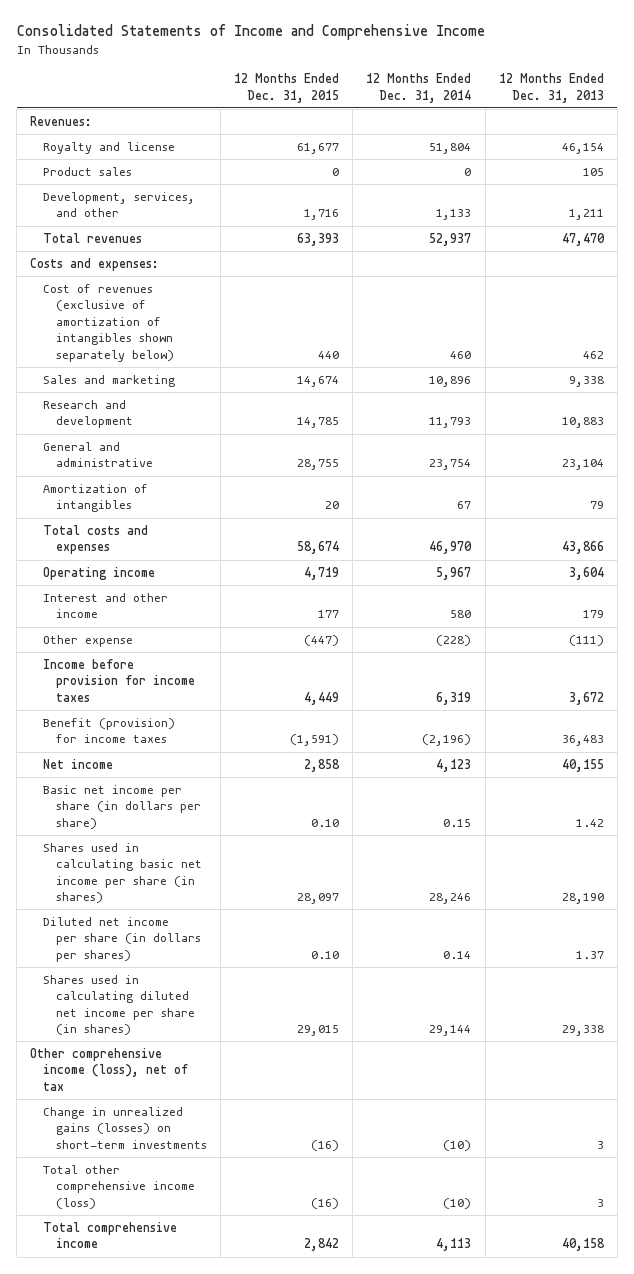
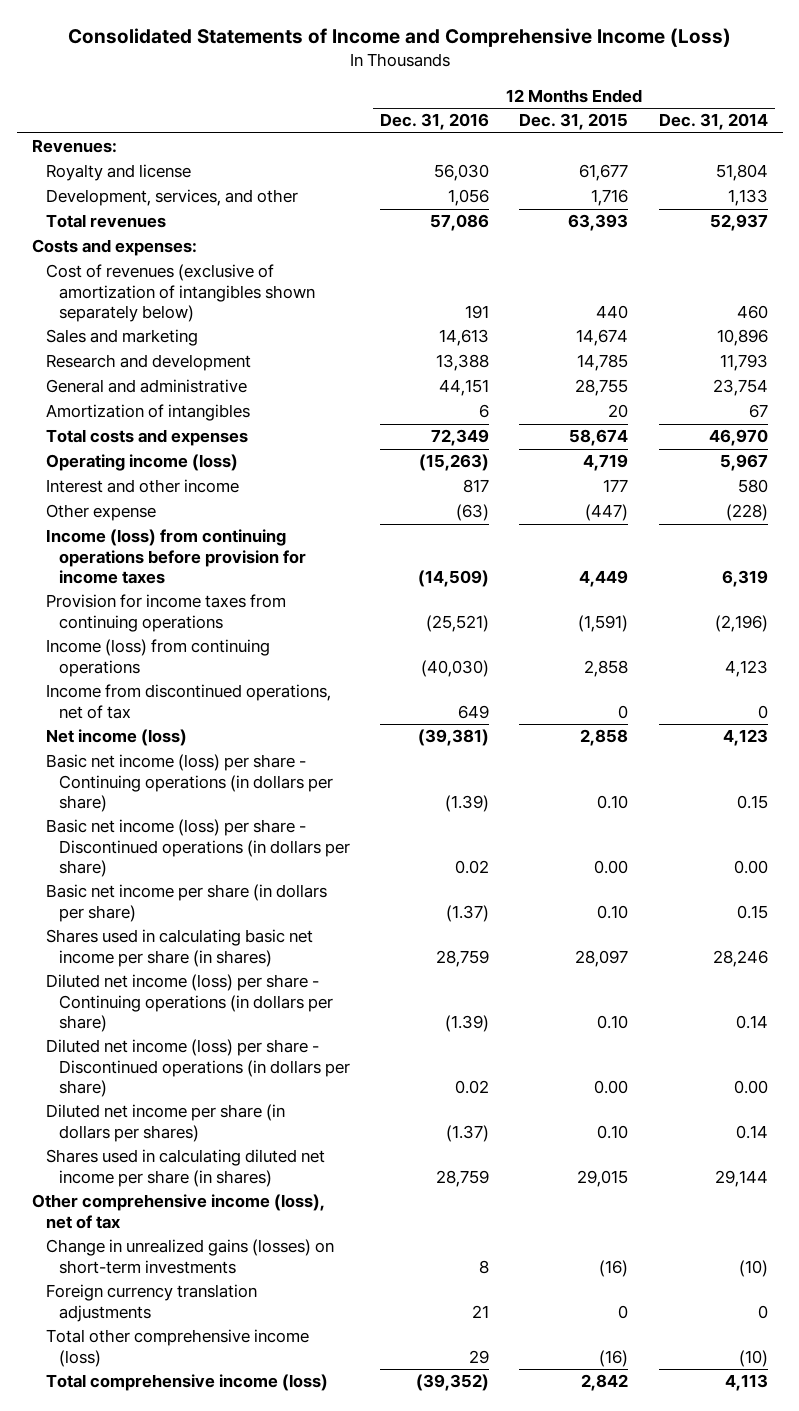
[16,24,485,41] Consolidated Statements of Income and Comprehensive Income -> [67,28,731,48] Consolidated Statements of Income and Comprehensive Income (Loss)
[498,73,604,103] 12 Months Ended Dec. 31, 2013 -> none
none -> [380,113,490,131] Dec. 31, 2016
[42,166,132,176] Product sales -> none
[42,566,155,580] Operating income -> [45,454,238,472] Operating income (loss)
[42,658,195,702] Income before provision for income taxes -> [45,529,307,584] Income (loss) from continuing operations before provision for income taxes
[42,717,175,744] Benefit (provision) for income taxes -> [45,594,286,632] Provision for income taxes from continuing operations
none -> [45,639,270,677] Income (loss) from continuing operations
none -> [45,684,331,719] Income from discontinued operations, net of tax
[42,758,113,769] Net income -> [45,729,187,747] Net income (loss)
none -> [45,754,334,812] Basic net income (loss) per share - Continuing operations (in dollars per share)
none -> [45,819,351,877] Basic net income (loss) per share - Discontinued operations (in dollars per share)
none -> [45,974,334,1032] Diluted net income (loss) per share - Continuing operations (in dollars per share)
none -> [45,1039,351,1097] Diluted net income (loss) per share - Discontinued operations (in dollars per share)
none -> [45,1284,257,1322] Foreign currency translation adjustments
[42,1221,177,1249] Total comprehensive income -> [45,1374,328,1392] Total comprehensive income (loss)

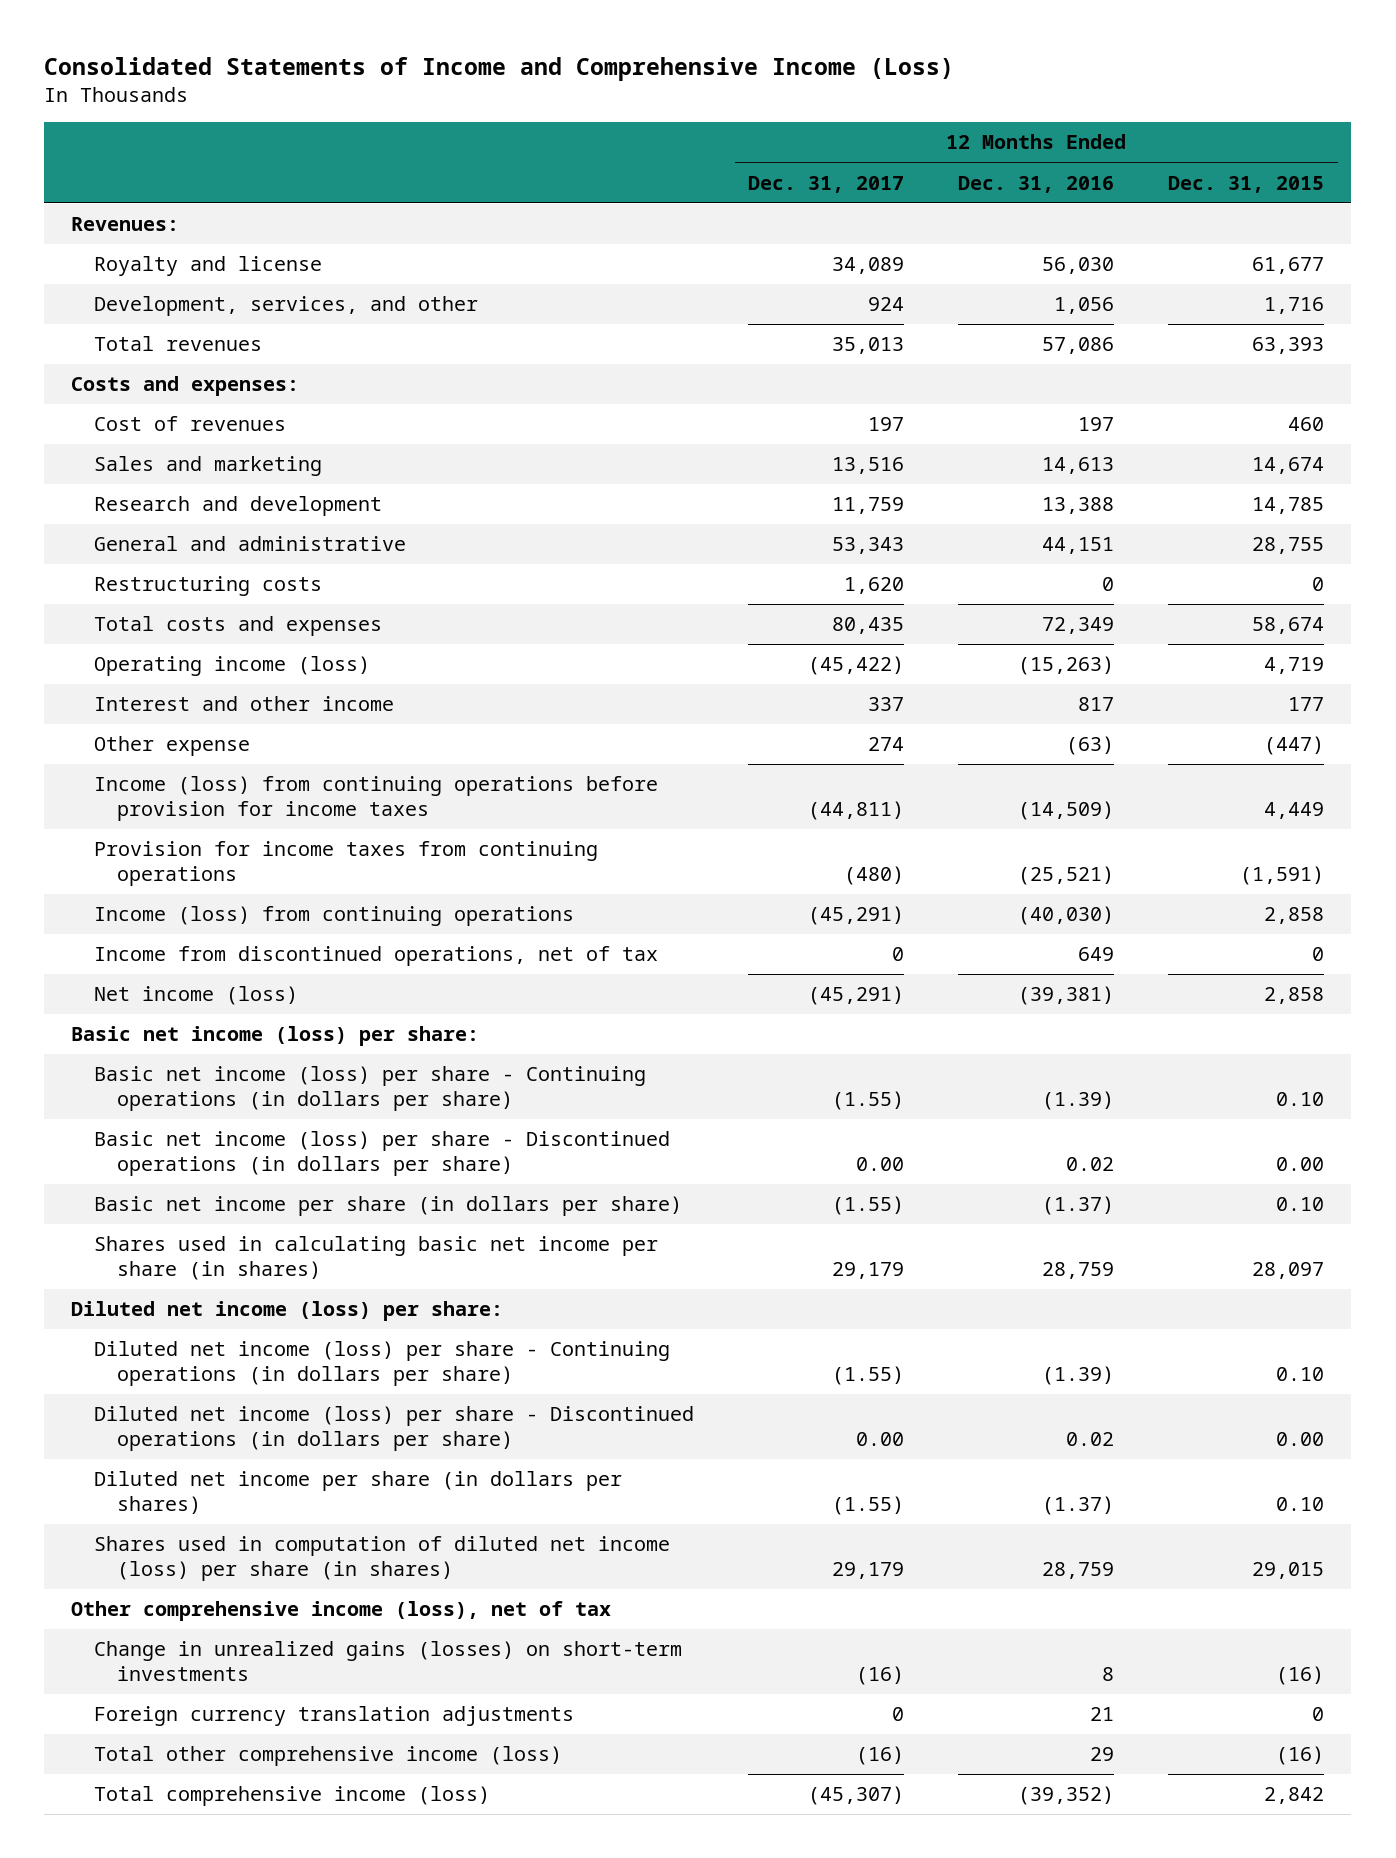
[658,113,768,131] Dec. 31, 2014 -> none
none -> [748,175,905,193] Dec. 31, 2017
[45,264,316,322] Cost of revenues (exclusive of amortization of intangibles shown separately below) -> [94,416,287,432] Cost of revenues
[465,304,490,319] 191 -> [1078,417,1115,432] 197
[596,304,629,319] 440 -> [1288,417,1325,432] 460
[45,404,250,422] Amortization of intangibles -> none
none -> [94,576,323,597] Restructuring costs
none -> [71,1026,480,1047] Basic net income (loss) per share:
none -> [71,1301,504,1322] Diluted net income (loss) per share:
[45,1149,325,1187] Shares used in calculating diluted net income per share (in shares) -> [94,1536,671,1582] Shares used in computation of diluted net income (loss) per share (in shares)

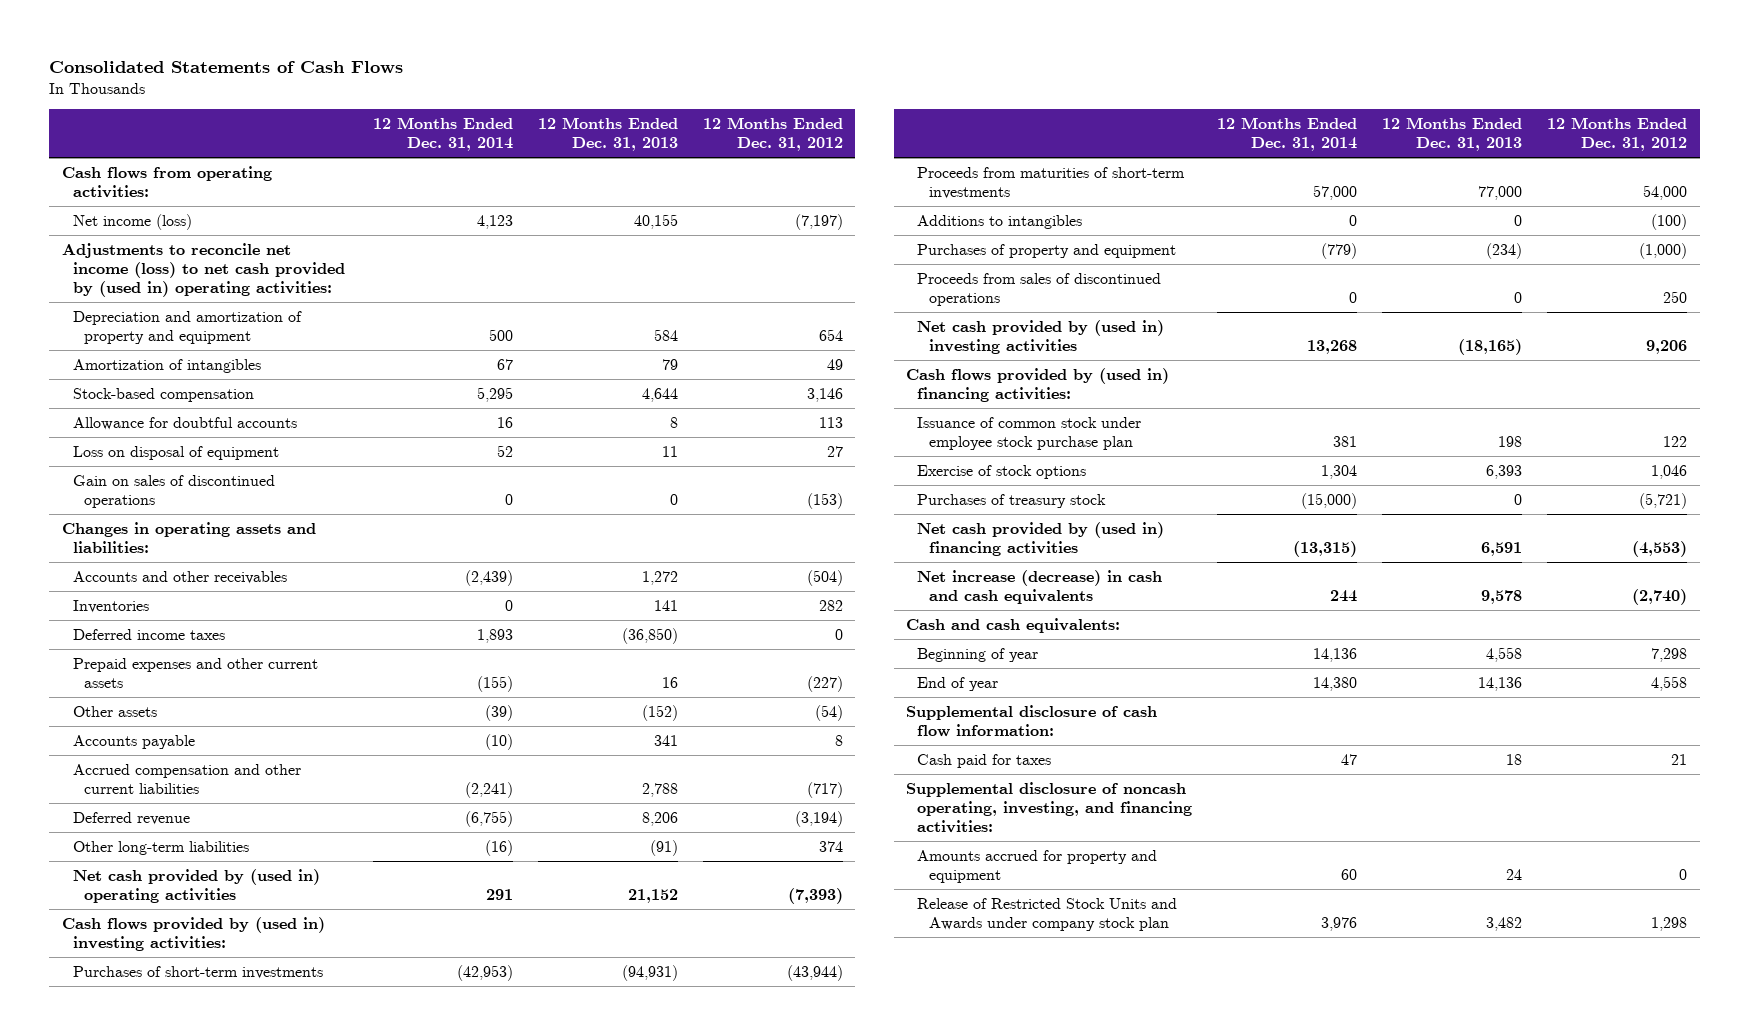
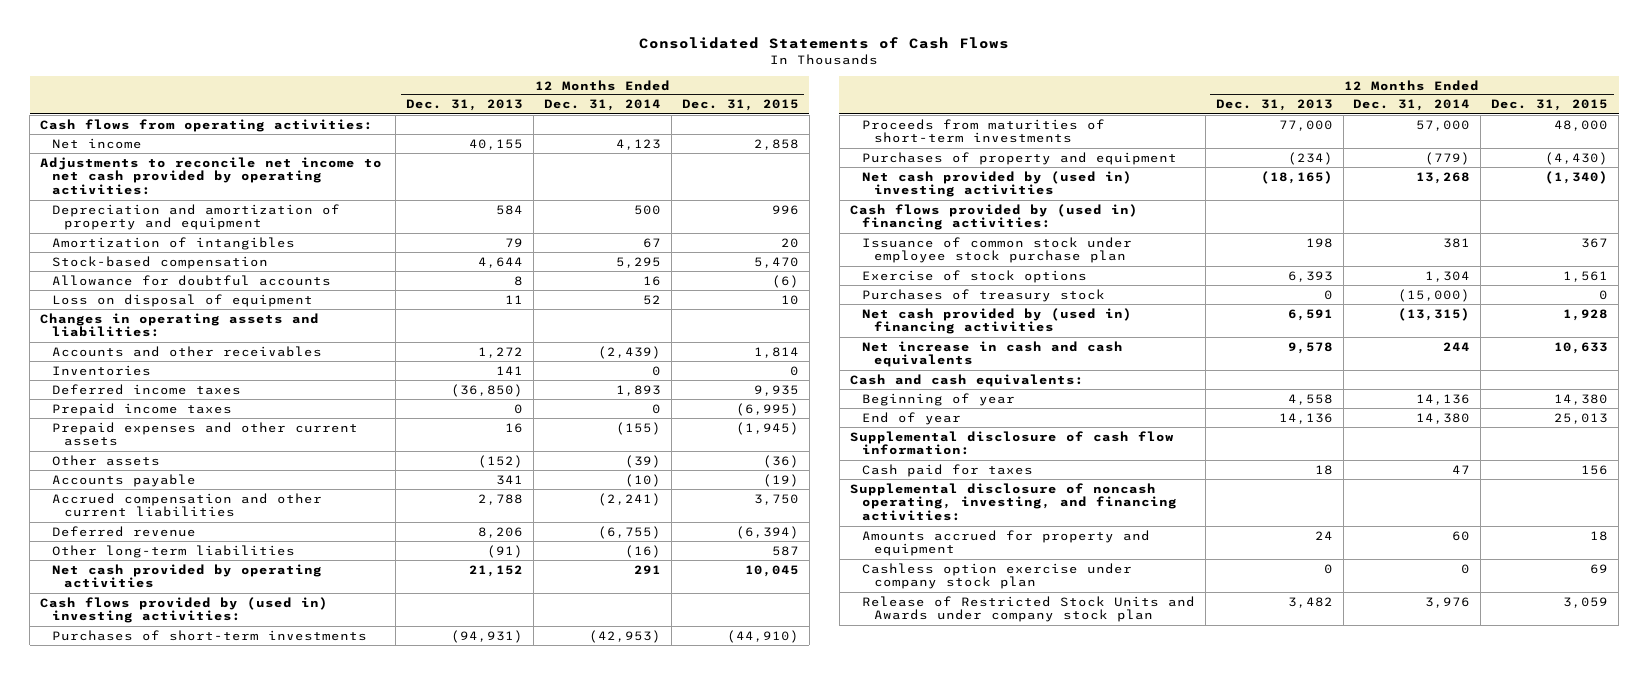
[702,117,843,152] 12 Months Ended Dec. 31, 2012 -> none
none -> [682,99,800,112] Dec. 31, 2015
[72,213,192,230] Net income (loss) -> [52,137,143,149] Net income
[61,242,345,298] Adjustments to reconcile net income (loss) to net cash provided by (used in) operating activities: -> [40,156,383,196] Adjustments to reconcile net income to net cash provided by operating activities:
[72,474,275,509] Gain on sales of discontinued operations -> none
none -> [52,402,233,416] Prepaid income taxes
[72,868,320,904] Net cash provided by (used in) operating activities -> [52,563,323,589] Net cash provided by operating activities
[917,214,1083,229] Additions to intangibles -> none
[917,272,1162,307] Proceeds from sales of discontinued operations -> none
[917,569,1163,605] Net increase (decrease) in cash and cash equivalents -> [861,340,1123,368] Net increase in cash and cash equivalents
none -> [861,562,1132,590] Cashless option exercise under company stock plan

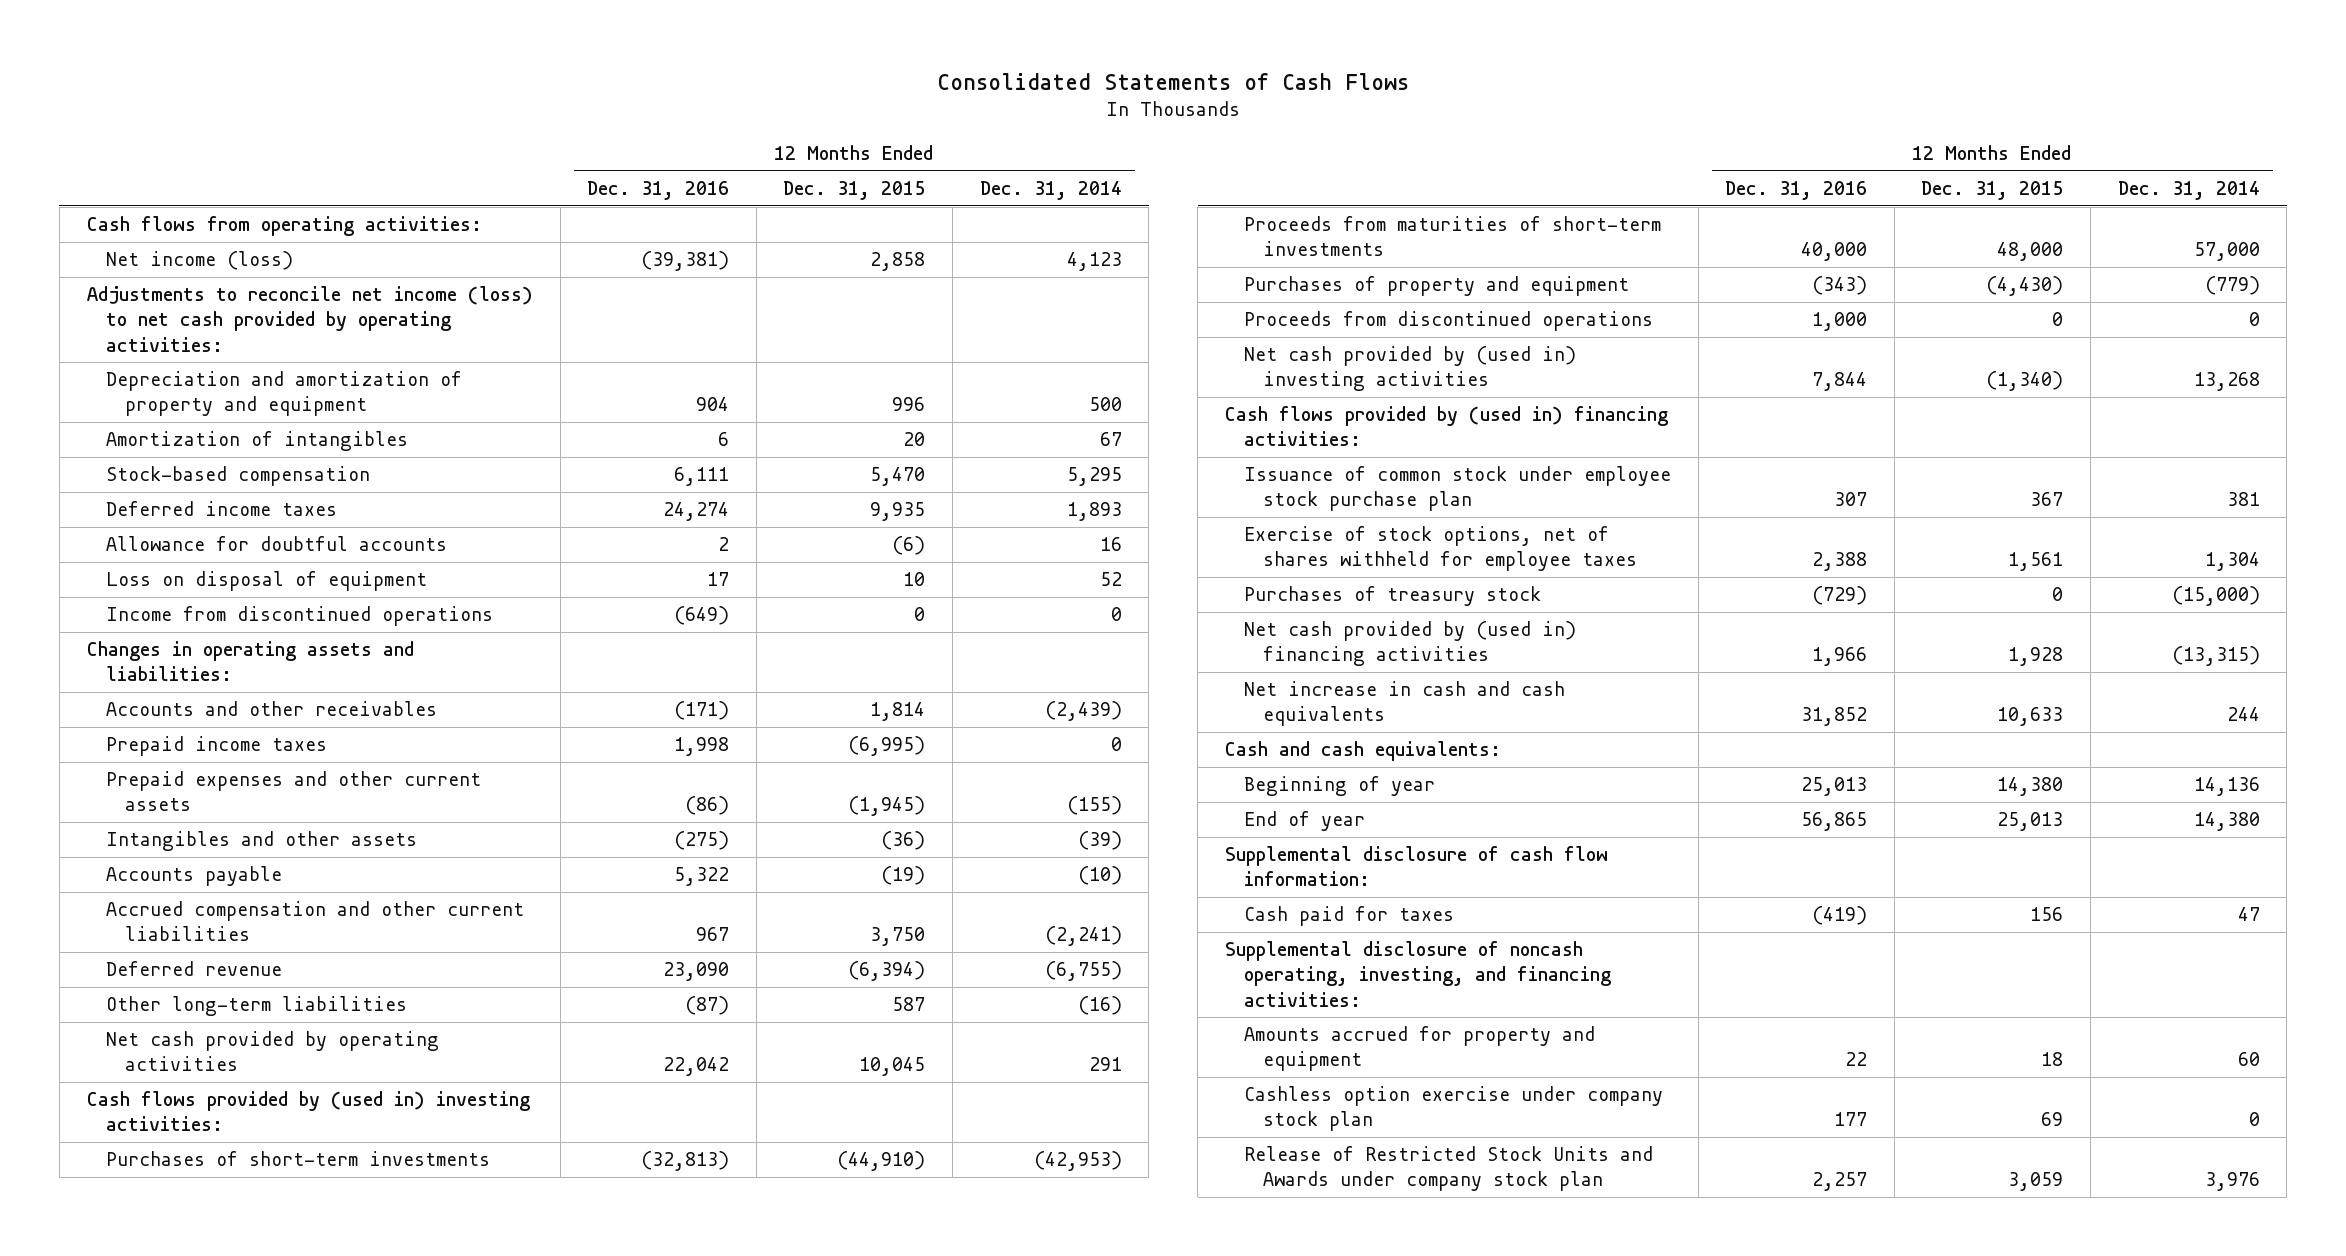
[406,99,524,112] Dec. 31, 2013 -> none
none -> [587,181,730,201] Dec. 31, 2016
[52,137,143,149] Net income -> [105,251,293,271] Net income (loss)
[40,156,383,196] Adjustments to reconcile net income to net cash provided by operating activities: -> [86,286,533,352] Adjustments to reconcile net income (loss) to net cash provided by operating activities:
[52,383,242,395] Deferred income taxes -> [105,501,337,517] Deferred income taxes
none -> [105,606,493,627] Income from discontinued operations
[52,364,152,376] Inventories -> none
[52,454,161,466] Other assets -> [105,831,417,852] Intangibles and other assets
none -> [1244,311,1654,332] Proceeds from discontinued operations
[861,269,1087,283] Exercise of stock options -> [1244,526,1638,572] Exercise of stock options, net of shares withheld for employee taxes

